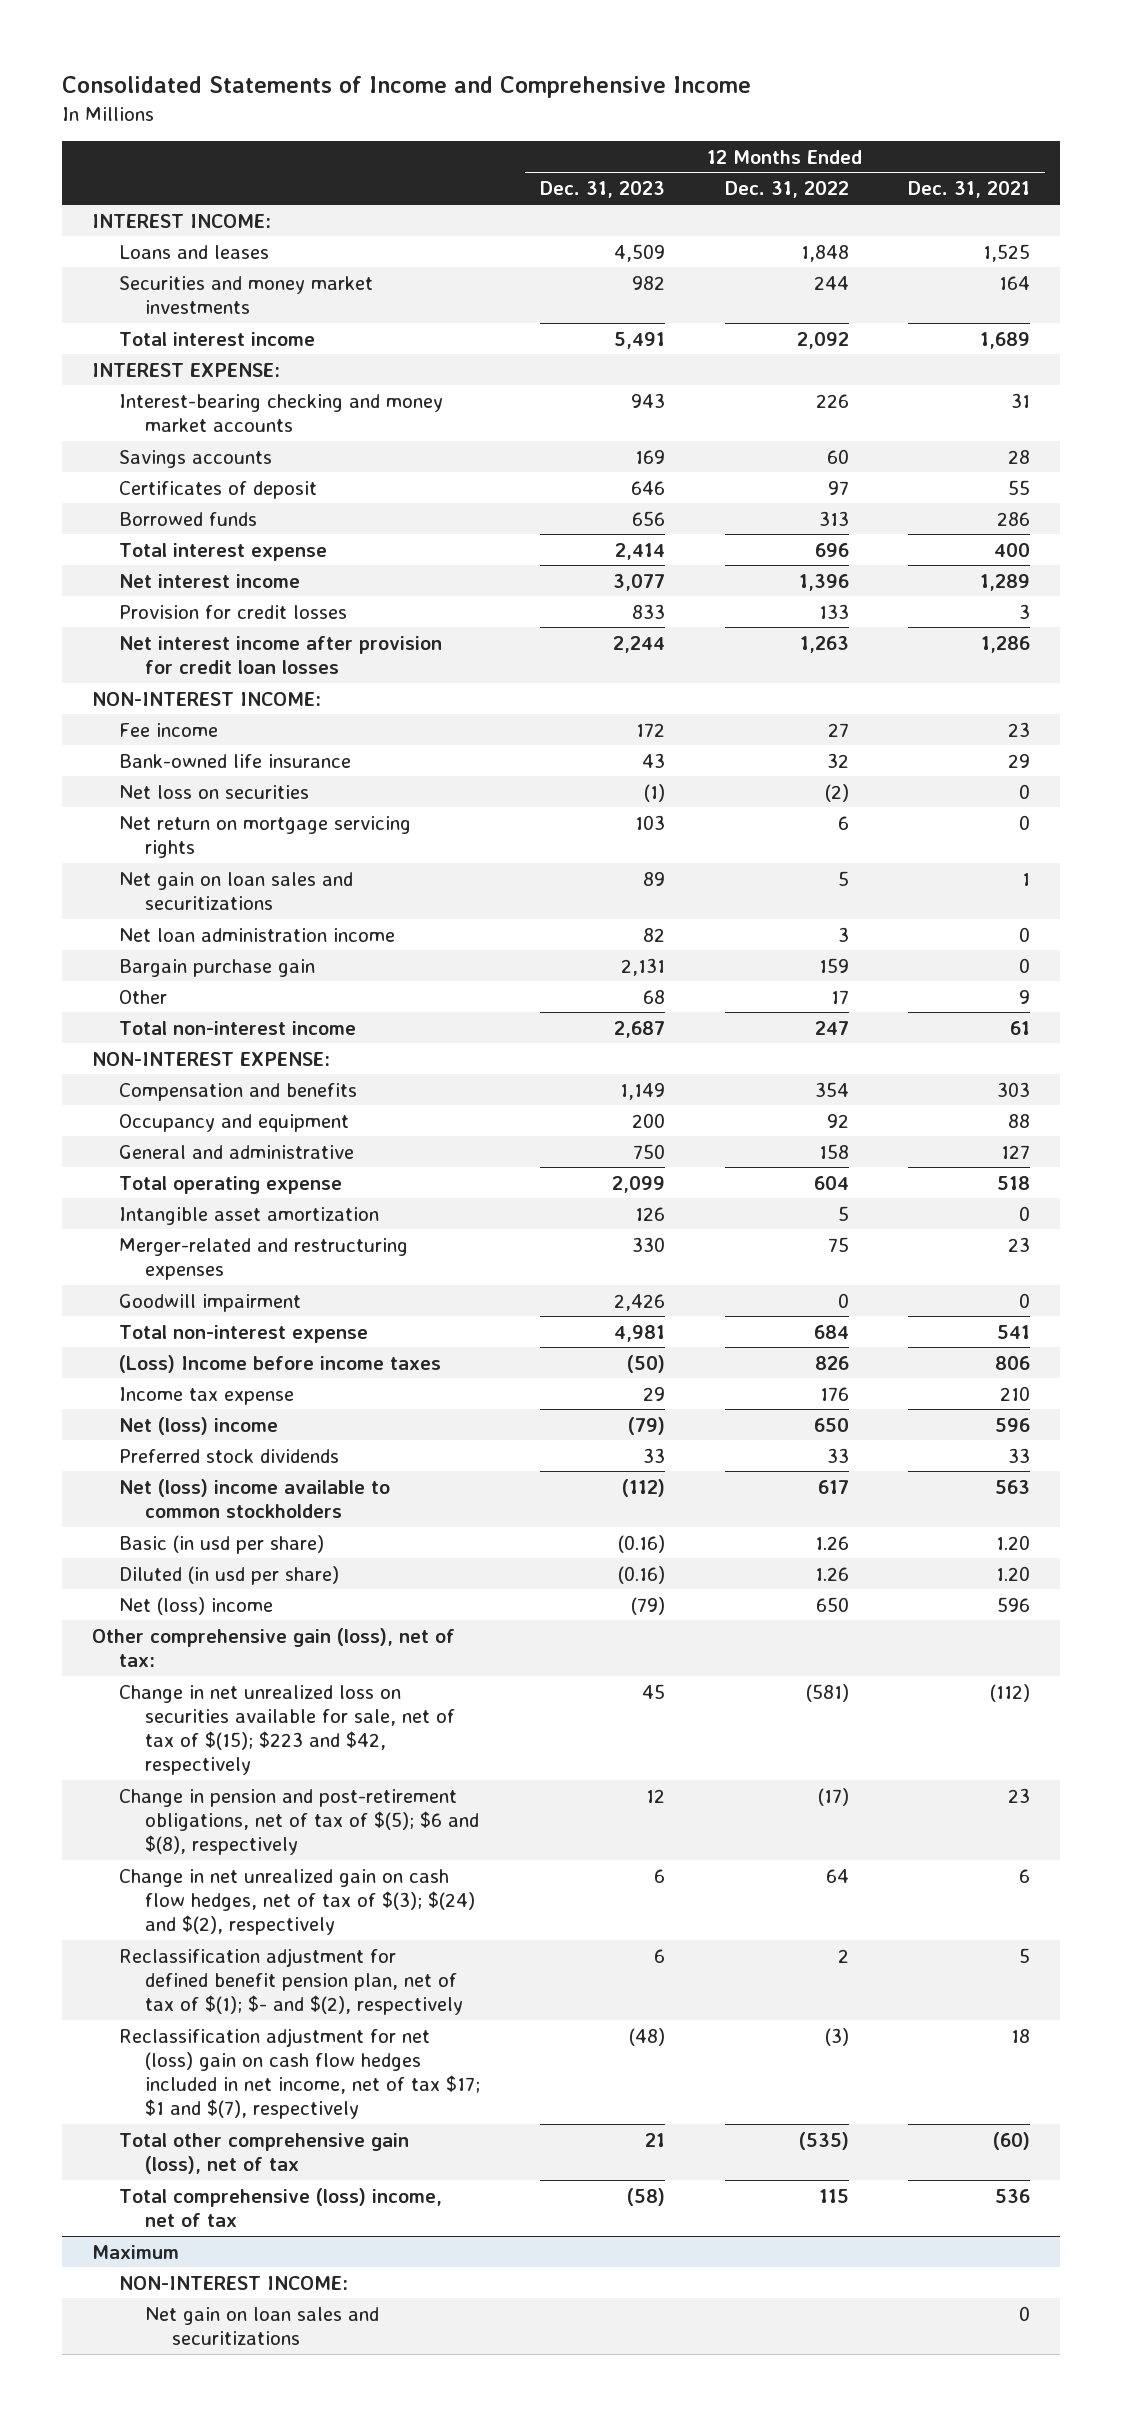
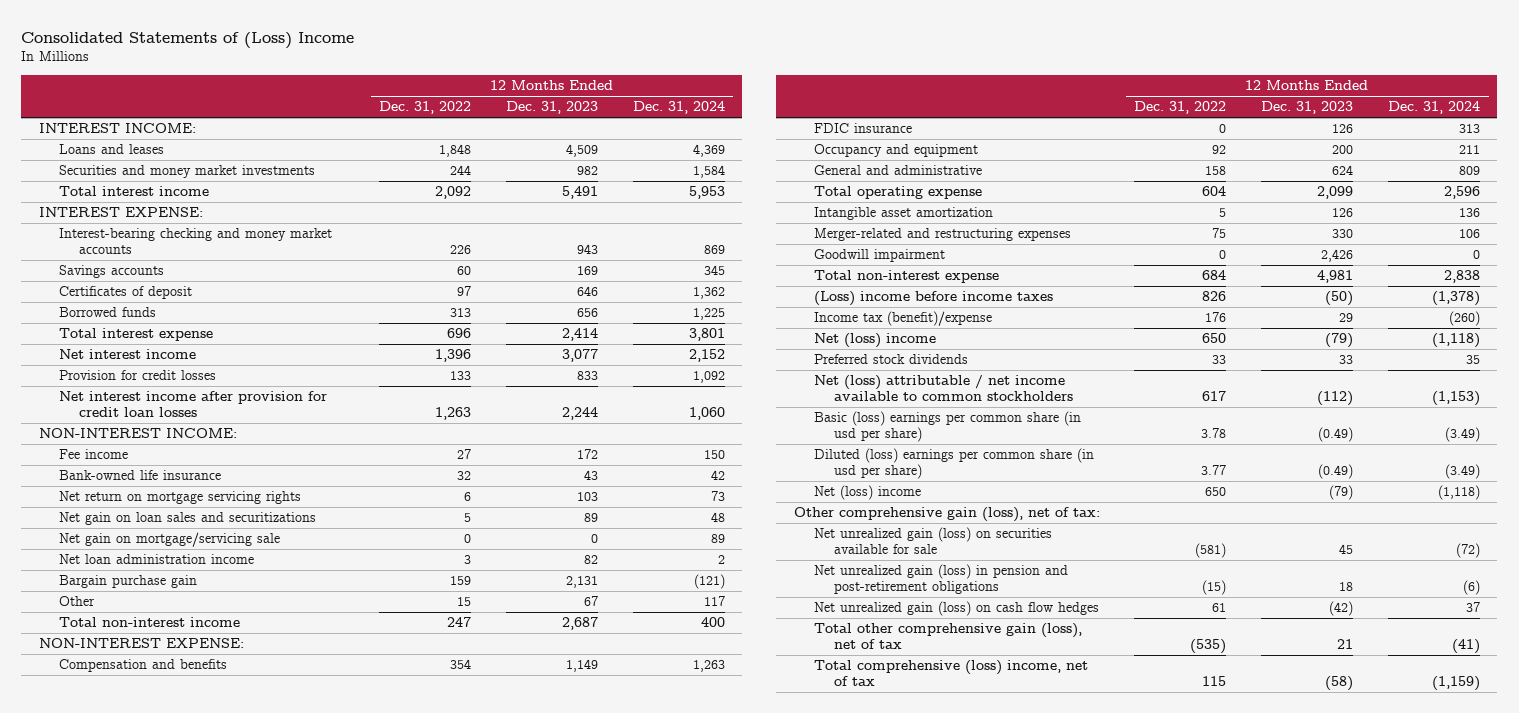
[61,76,751,99] Consolidated Statements of Income and Comprehensive Income -> [21,31,355,49] Consolidated Statements of (Loss) Income
[908,181,1031,199] Dec. 31, 2021 -> none
none -> [632,101,725,115] Dec. 31, 2024
[118,784,309,799] Net loss on securities -> none
none -> [58,532,280,548] Net gain on mortgage/servicing sale
[643,989,666,1004] 68 -> [584,596,599,607] 67
[830,989,849,1004] 17 -> [457,597,472,607] 15
none -> [813,123,912,134] FDIC insurance
[633,1143,666,1159] 750 -> [1332,165,1354,176] 624
[118,1354,441,1373] (Loss) Income before income taxes -> [813,291,1053,307] (Loss) income before income taxes
[118,1386,294,1405] Income tax expense -> [813,311,992,327] Income tax (benefit)/expense
[118,1478,390,1518] Net (loss) income available to common stockholders -> [813,375,1073,402] Net (loss) attributable / net income available to common stockholders
[118,1534,324,1554] Basic (in usd per share) -> [813,411,1081,443] Basic (loss) earnings per common share (in usd per share)
[618,1534,666,1553] (0.16) -> [1318,427,1354,443] (0.49)
[814,1535,849,1550] 1.26 -> [1201,428,1227,439] 3.78
[118,1565,339,1585] Diluted (in usd per share) -> [813,448,1094,480] Diluted (loss) earnings per common share (in usd per share)
[618,1565,666,1584] (0.16) -> [1318,464,1354,480] (0.49)
[814,1566,849,1581] 1.26 -> [1201,465,1227,476] 3.77
[118,1868,476,1936] Change in net unrealized gain on cash flow hedges, net of tax of $(3); $(24) and $(2), respectively -> none
[118,1947,464,2016] Reclassification adjustment for defined benefit pension plan, net of tax of $(1); $- and $(2), respectively -> none
[118,2027,481,2120] Reclassification adjustment for net (loss) gain on cash flow hedges included in net income, net of tax $17; $1 and $(7), respectively -> none
[118,1684,456,1776] Change in net unrealized loss on securities available for sale, net of tax of $(15); $223 and $42, respectively -> [813,527,1052,555] Net unrealized gain (loss) on securities available for sale
[118,1788,480,1856] Change in pension and post-retirement obligations, net of tax of $(5); $6 and $(8), respectively -> [813,564,1068,595] Net unrealized gain (loss) in pension and post-retirement obligations
[646,1788,666,1803] 12 -> [1339,582,1354,592] 18
[817,1787,849,1806] (17) -> [1202,580,1227,596] (15)
none -> [813,601,1099,617] Net unrealized gain (loss) on cash flow hedges
[91,2244,179,2259] Maximum -> none
[118,2275,348,2290] NON-INTEREST INCOME: -> none
[145,2306,380,2345] Net gain on loan sales and securitizations -> none

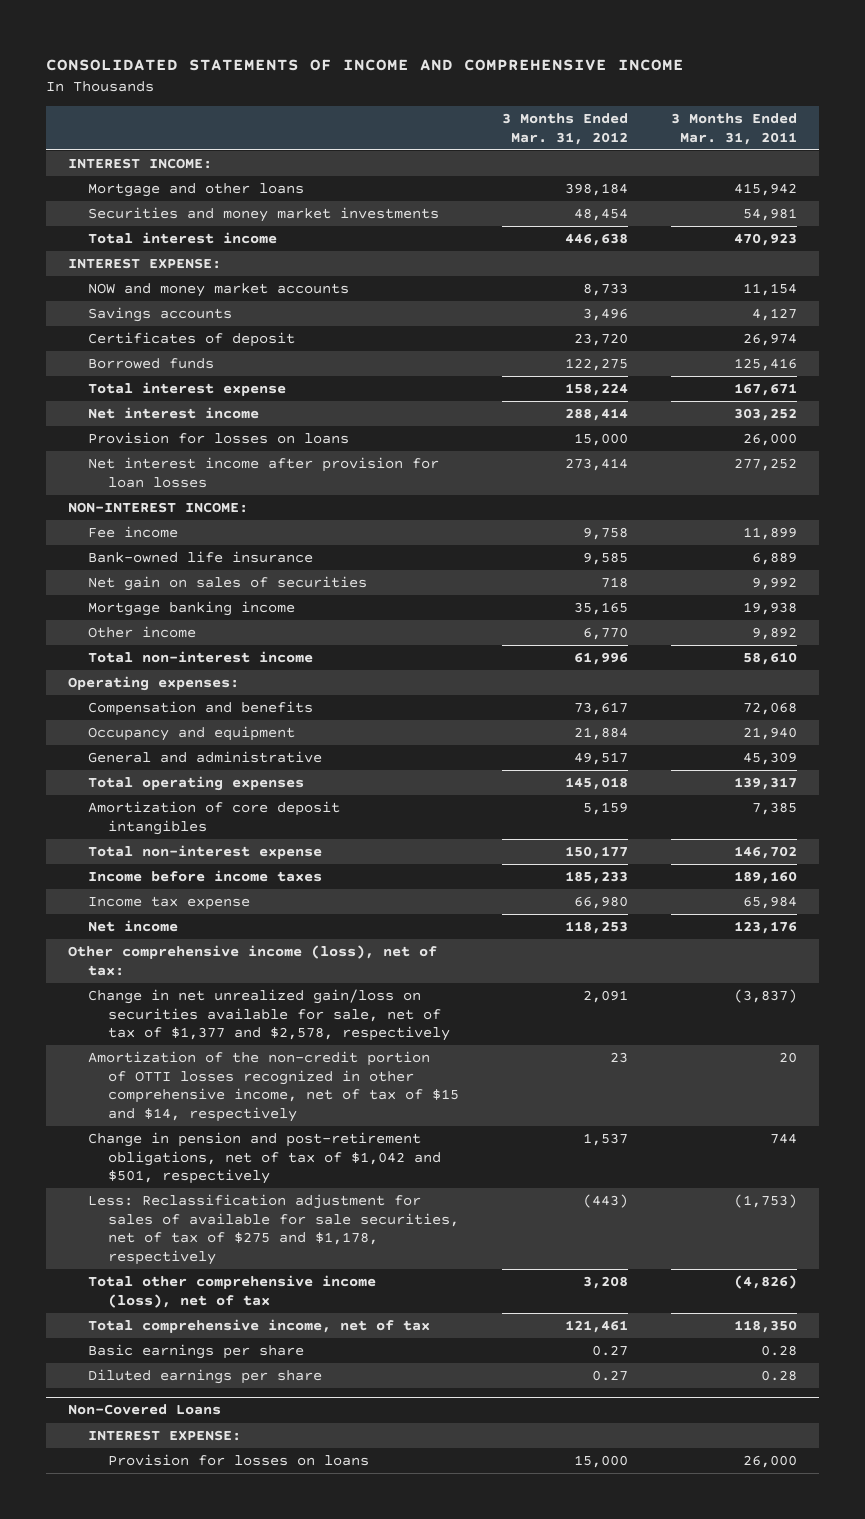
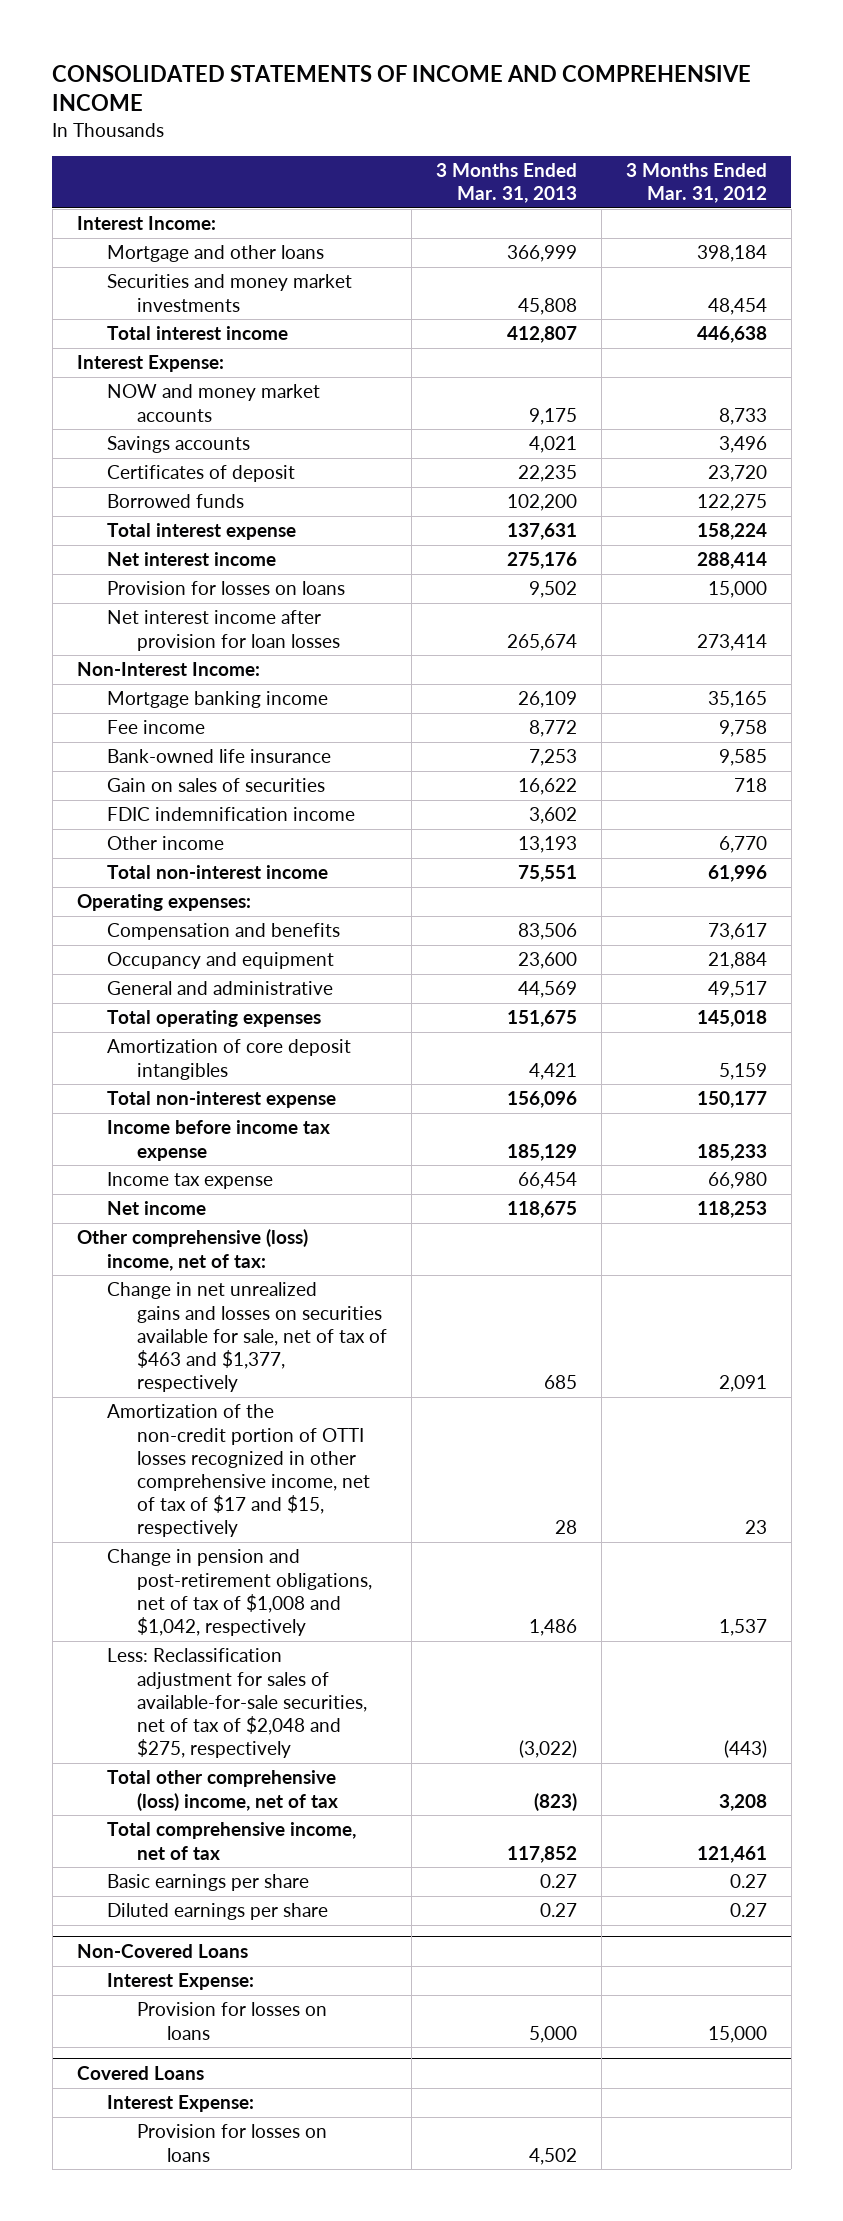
[671,113,798,145] 3 Months Ended Mar. 31, 2011 -> none
none -> [435,162,577,204] 3 Months Ended Mar. 31, 2013
[67,158,212,170] INTEREST INCOME: -> [76,216,216,231] Interest Income:
[67,258,221,270] INTEREST EXPENSE: -> [76,355,224,373] Interest Expense:
[67,502,248,514] NON-INTEREST INCOME: -> [76,662,260,677] Non-Interest Income:
[87,601,295,617] Mortgage banking income -> [106,691,328,709] Mortgage banking income
[87,576,367,592] Net gain on sales of securities -> [106,778,325,793] Gain on sales of securities
none -> [106,807,355,822] FDIC indemnification income
[87,870,322,883] Income before income taxes -> [106,1120,330,1161] Income before income tax expense
[67,945,437,976] Other comprehensive income (loss), net of tax: -> [76,1229,308,1271] Other comprehensive (loss) income, net of tax:
[87,989,450,1042] Change in net unrealized gain/loss on securities available for sale, net of tax of $1,377 and $2,578, respectively -> [106,1282,387,1393] Change in net unrealized gains and losses on securities available for sale, net of tax of $463 and $1,377, respectively
[87,1051,459,1122] Amortization of the non-credit portion of OTTI losses recognized in other comprehensive income, net of tax of $15 and $14, respectively -> [106,1404,370,1538] Amortization of the non-credit portion of OTTI losses recognized in other comprehensive income, net of tax of $17 and $15, respectively
[87,1132,441,1185] Change in pension and post-retirement obligations, net of tax of $1,042 and $501, respectively -> [106,1549,372,1637] Change in pension and post-retirement obligations, net of tax of $1,008 and $1,042, respectively
[87,1194,459,1265] Less: Reclassification adjustment for sales of available for sale securities, net of tax of $275 and $1,178, respectively -> [106,1648,367,1759] Less: Reclassification adjustment for sales of available-for-sale securities, net of tax of $2,048 and $275, respectively
[87,1275,376,1308] Total other comprehensive income (loss), net of tax -> [106,1770,338,1811] Total other comprehensive (loss) income, net of tax
[87,1430,241,1442] INTEREST EXPENSE: -> [106,1973,254,1991] Interest Expense:
none -> [76,2066,204,2081] Covered Loans
none -> [106,2095,254,2113] Interest Expense:
none -> [136,2124,327,2162] Provision for losses on loans

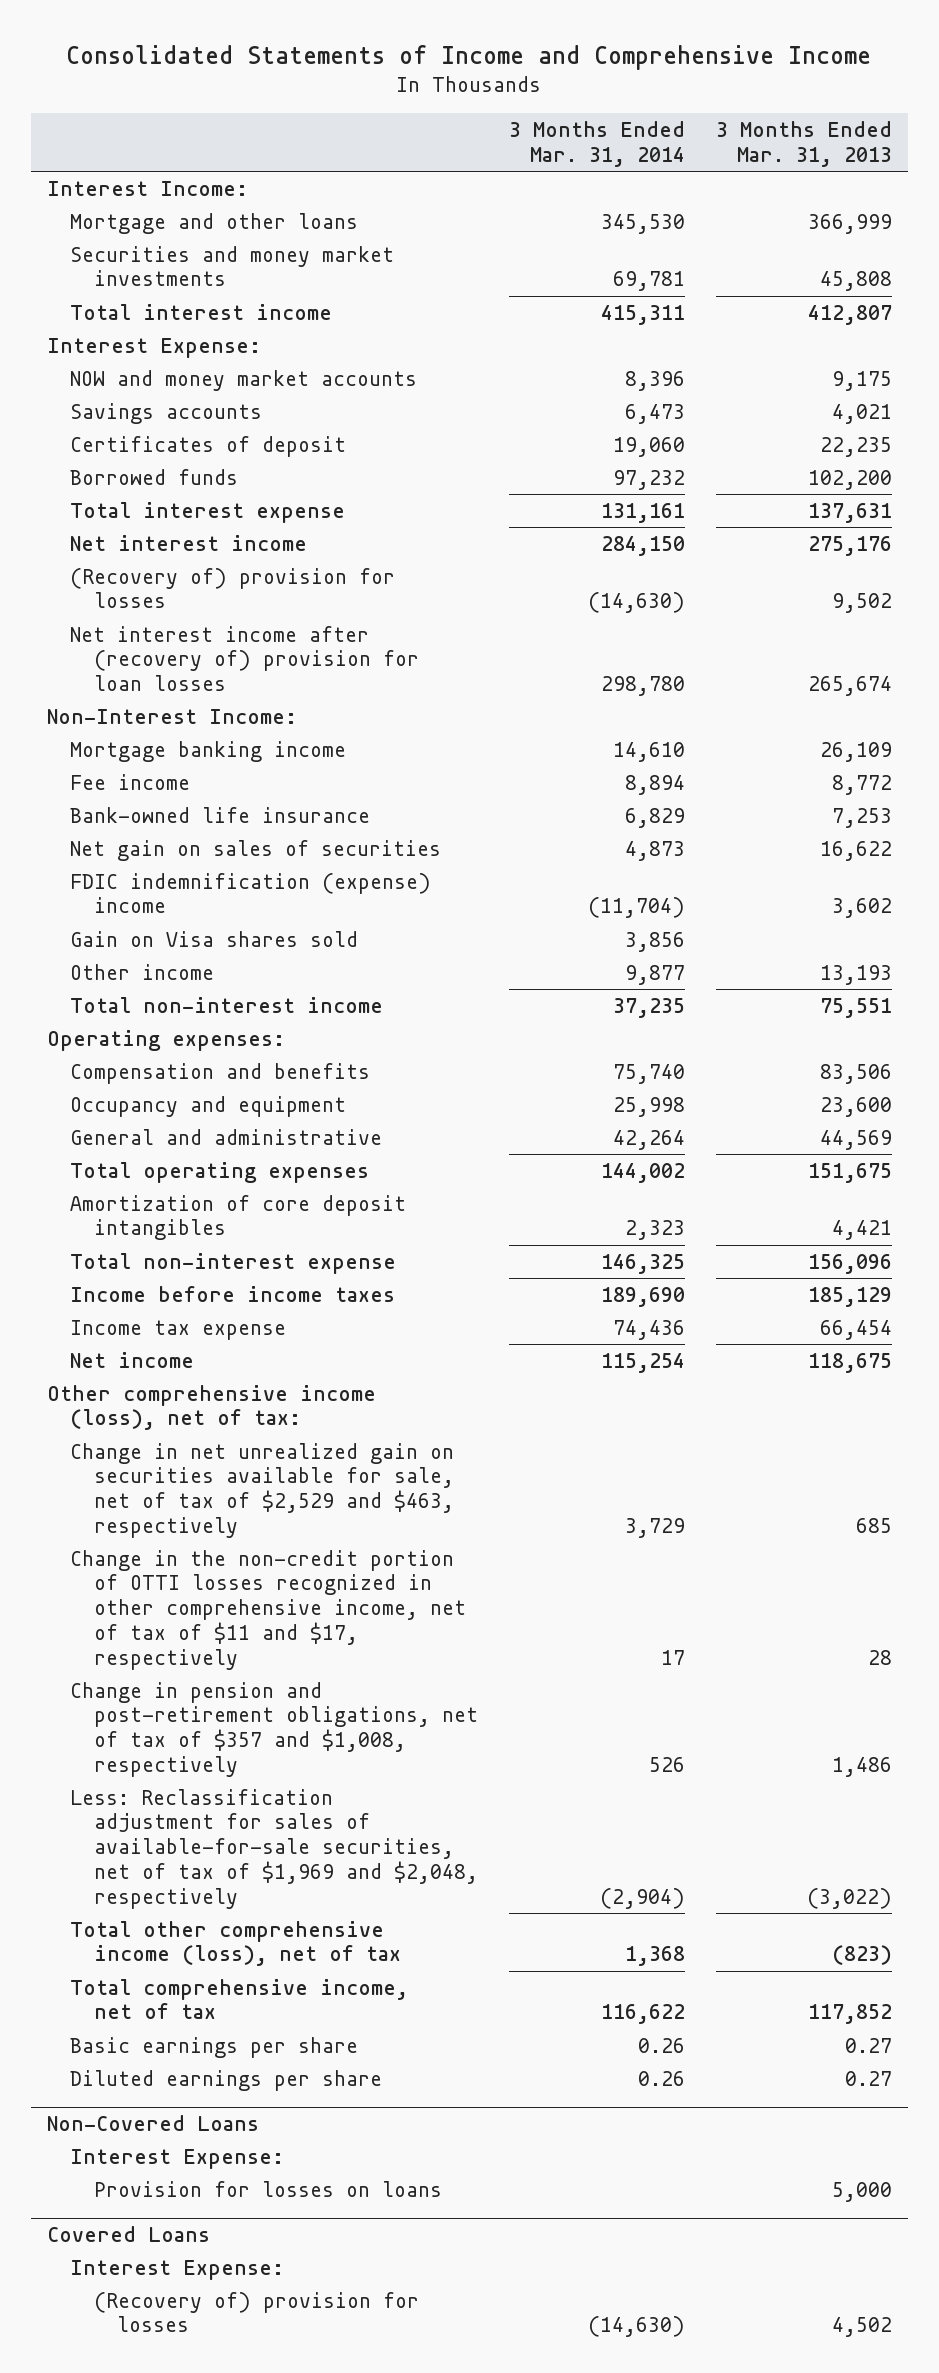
[52,64,752,111] CONSOLIDATED STATEMENTS OF INCOME AND COMPREHENSIVE INCOME -> [66,44,872,70] Consolidated Statements of Income and Comprehensive Income
[625,162,767,204] 3 Months Ended Mar. 31, 2012 -> none
none -> [508,121,685,167] 3 Months Ended Mar. 31, 2014
[106,581,345,596] Provision for losses on loans -> [70,567,396,609] (Recovery of) provision for losses
[106,610,340,651] Net interest income after provision for loan losses -> [70,625,419,692] Net interest income after (recovery of) provision for loan losses
[106,778,325,793] Gain on sales of securities -> [70,839,442,861] Net gain on sales of securities
[106,807,355,822] FDIC indemnification income -> [70,872,432,914] FDIC indemnification (expense) income
none -> [70,930,359,947] Gain on Visa shares sold
[106,1120,330,1161] Income before income tax expense -> [70,1285,396,1302] Income before income taxes
[76,1229,308,1271] Other comprehensive (loss) income, net of tax: -> [46,1384,376,1431] Other comprehensive income (loss), net of tax:
[106,1282,387,1393] Change in net unrealized gains and losses on securities available for sale, net of tax of $463 and $1,377, respectively -> [70,1442,455,1538] Change in net unrealized gain on securities available for sale, net of tax of $2,529 and $463, respectively
[106,1404,370,1538] Amortization of the non-credit portion of OTTI losses recognized in other comprehensive income, net of tax of $17 and $15, respectively -> [70,1549,466,1670] Change in the non-credit portion of OTTI losses recognized in other comprehensive income, net of tax of $11 and $17, respectively
[106,1549,372,1637] Change in pension and post-retirement obligations, net of tax of $1,008 and $1,042, respectively -> [70,1681,478,1777] Change in pension and post-retirement obligations, net of tax of $357 and $1,008, respectively
[106,1648,367,1759] Less: Reclassification adjustment for sales of available-for-sale securities, net of tax of $2,048 and $275, respectively -> [70,1788,478,1909] Less: Reclassification adjustment for sales of available-for-sale securities, net of tax of $1,969 and $2,048, respectively
[106,1770,338,1811] Total other comprehensive (loss) income, net of tax -> [70,1920,401,1967] Total other comprehensive income (loss), net of tax
[136,2124,327,2162] Provision for losses on loans -> [93,2291,419,2333] (Recovery of) provision for losses

